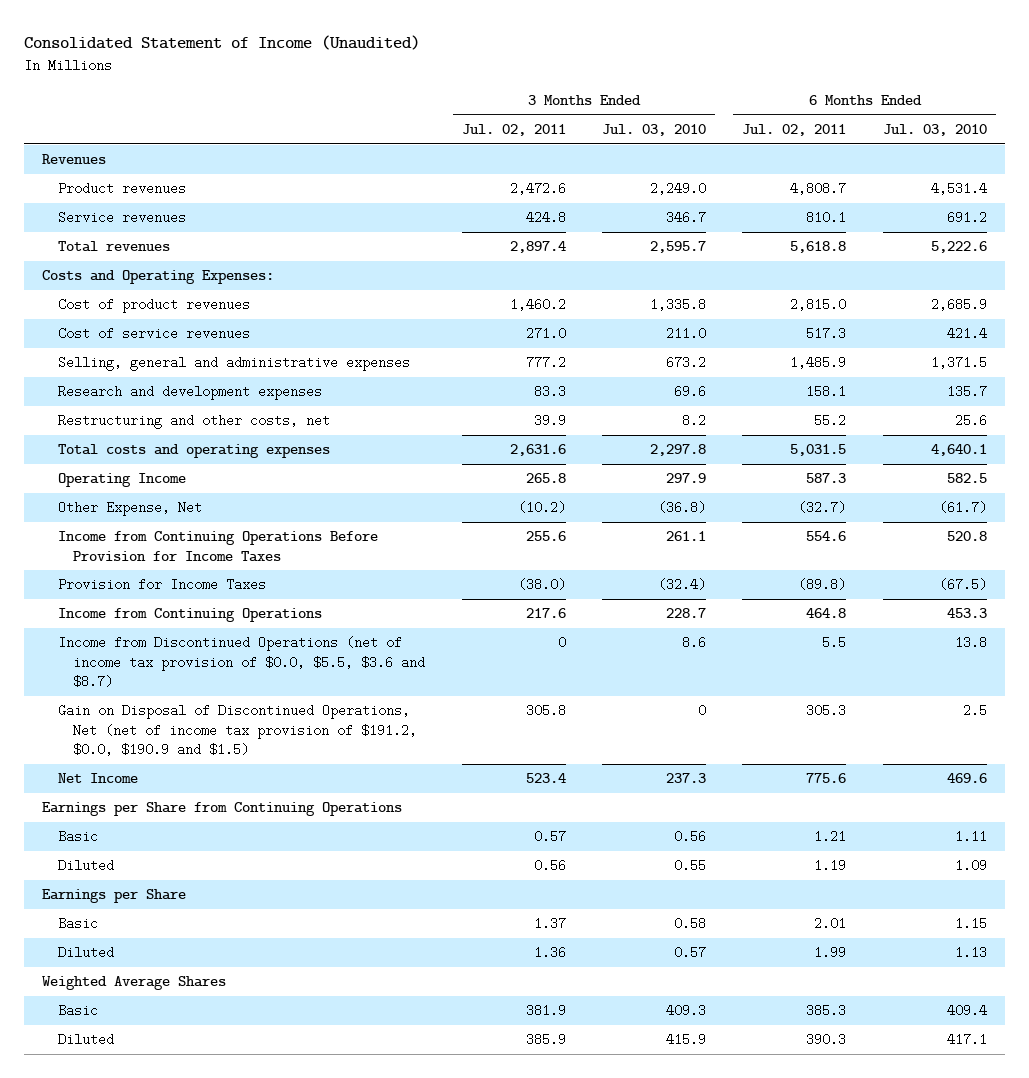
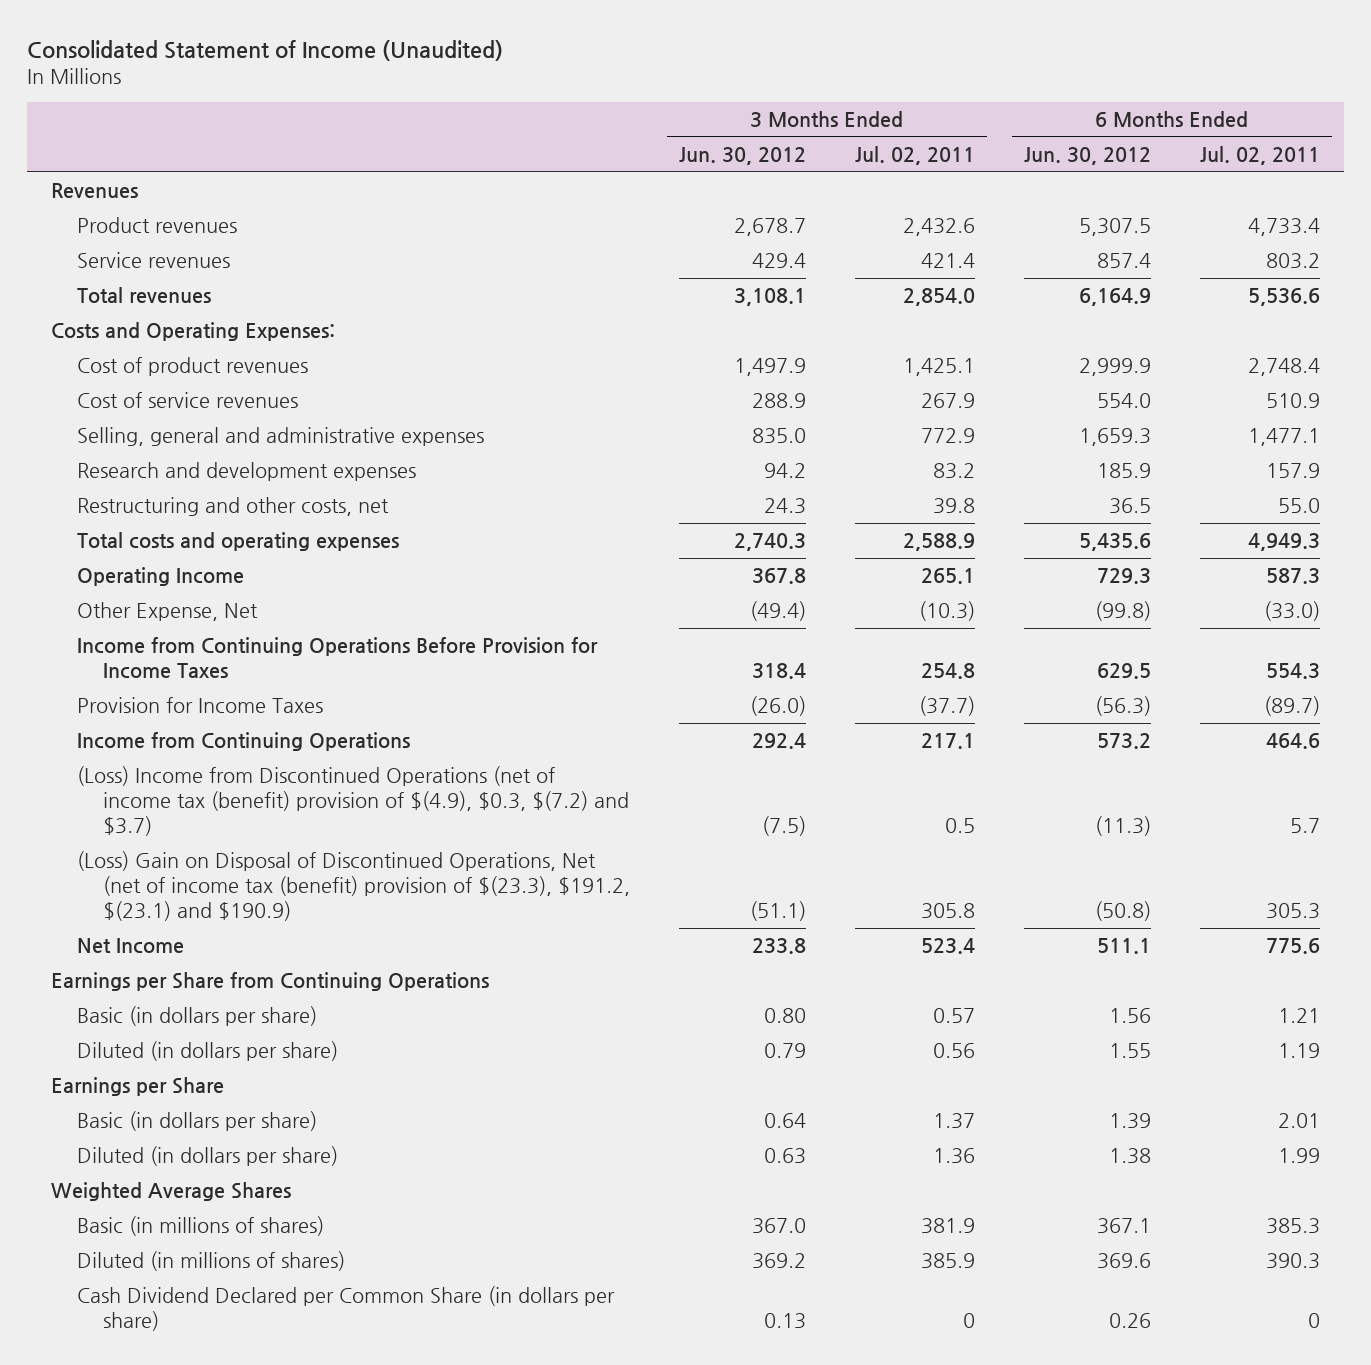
[601,123,706,136] Jul. 03, 2010 -> none
[882,123,987,136] Jul. 03, 2010 -> none
none -> [678,147,806,166] Jun. 30, 2012
none -> [1023,147,1151,166] Jun. 30, 2012
[509,182,566,196] 2,472.6 -> [902,218,975,237] 2,432.6
[790,182,847,196] 4,808.7 -> [1247,218,1320,237] 4,733.4
[525,211,566,225] 424.8 -> [920,253,975,269] 421.4
[806,211,847,225] 810.1 -> [1265,253,1320,270] 803.2
[509,241,566,254] 2,897.4 -> [902,288,975,307] 2,854.0
[790,241,847,254] 5,618.8 -> [1247,288,1320,307] 5,536.6
[509,298,566,312] 1,460.2 -> [902,358,975,377] 1,425.1
[790,298,847,312] 2,815.0 -> [1247,358,1320,377] 2,748.4
[525,327,566,341] 271.0 -> [920,393,975,409] 267.9
[806,327,847,341] 517.3 -> [1265,393,1320,409] 510.9
[525,356,566,370] 777.2 -> [920,428,975,444] 772.9
[790,356,847,370] 1,485.9 -> [1247,428,1320,447] 1,477.1
[533,385,566,399] 83.3 -> [932,463,975,480] 83.2
[806,385,847,399] 158.1 -> [1265,463,1320,479] 157.9
[533,414,566,428] 39.9 -> [932,498,975,515] 39.8
[814,414,847,428] 55.2 -> [1277,498,1320,514] 55.0
[509,444,566,457] 2,631.6 -> [902,533,975,552] 2,588.9
[790,444,847,457] 5,031.5 -> [1247,533,1320,552] 4,949.3
[525,473,566,484] 265.8 -> [920,568,975,585] 265.1
[517,501,566,515] (10.2) -> [918,601,975,622] (10.3)
[798,501,847,515] (32.7) -> [1263,601,1320,622] (33.0)
[525,531,566,542] 255.6 -> [920,662,975,679] 254.8
[806,531,847,542] 554.6 -> [1265,662,1320,679] 554.3
[517,578,566,592] (38.0) -> [918,696,975,717] (37.7)
[798,578,847,592] (89.8) -> [1263,696,1320,717] (89.7)
[525,608,566,619] 217.6 -> [920,733,975,750] 217.1
[806,608,847,619] 464.8 -> [1265,733,1320,750] 464.6
[57,636,426,689] Income from Discontinued Operations (net of income tax provision of $0.0, $5.5, $3.6 and $8.7) -> [77,766,629,836] (Loss) Income from Discontinued Operations (net of income tax (benefit) provision of $(4.9), $0.3, $(7.2) and $3.7)
[557,636,566,650] 0 -> [944,817,975,833] 0.5
[822,636,847,650] 5.5 -> [1289,817,1320,833] 5.7
[57,704,418,757] Gain on Disposal of Discontinued Operations, Net (net of income tax provision of $191.2, $0.0, $190.9 and $1.5) -> [77,851,630,921] (Loss) Gain on Disposal of Discontinued Operations, Net (net of income tax (benefit) provision of $(23.3), $191.2, $(23.1) and $190.9)
[57,830,98,844] Basic -> [77,1006,318,1027] Basic (in dollars per share)
[57,859,114,873] Diluted -> [77,1041,339,1062] Diluted (in dollars per share)
[57,917,98,931] Basic -> [77,1111,318,1132] Basic (in dollars per share)
[57,946,114,960] Diluted -> [77,1146,339,1167] Diluted (in dollars per share)
[57,1004,98,1018] Basic -> [77,1216,325,1237] Basic (in millions of shares)
[57,1033,114,1047] Diluted -> [77,1251,346,1272] Diluted (in millions of shares)
none -> [77,1286,616,1331] Cash Dividend Declared per Common Share (in dollars per share)

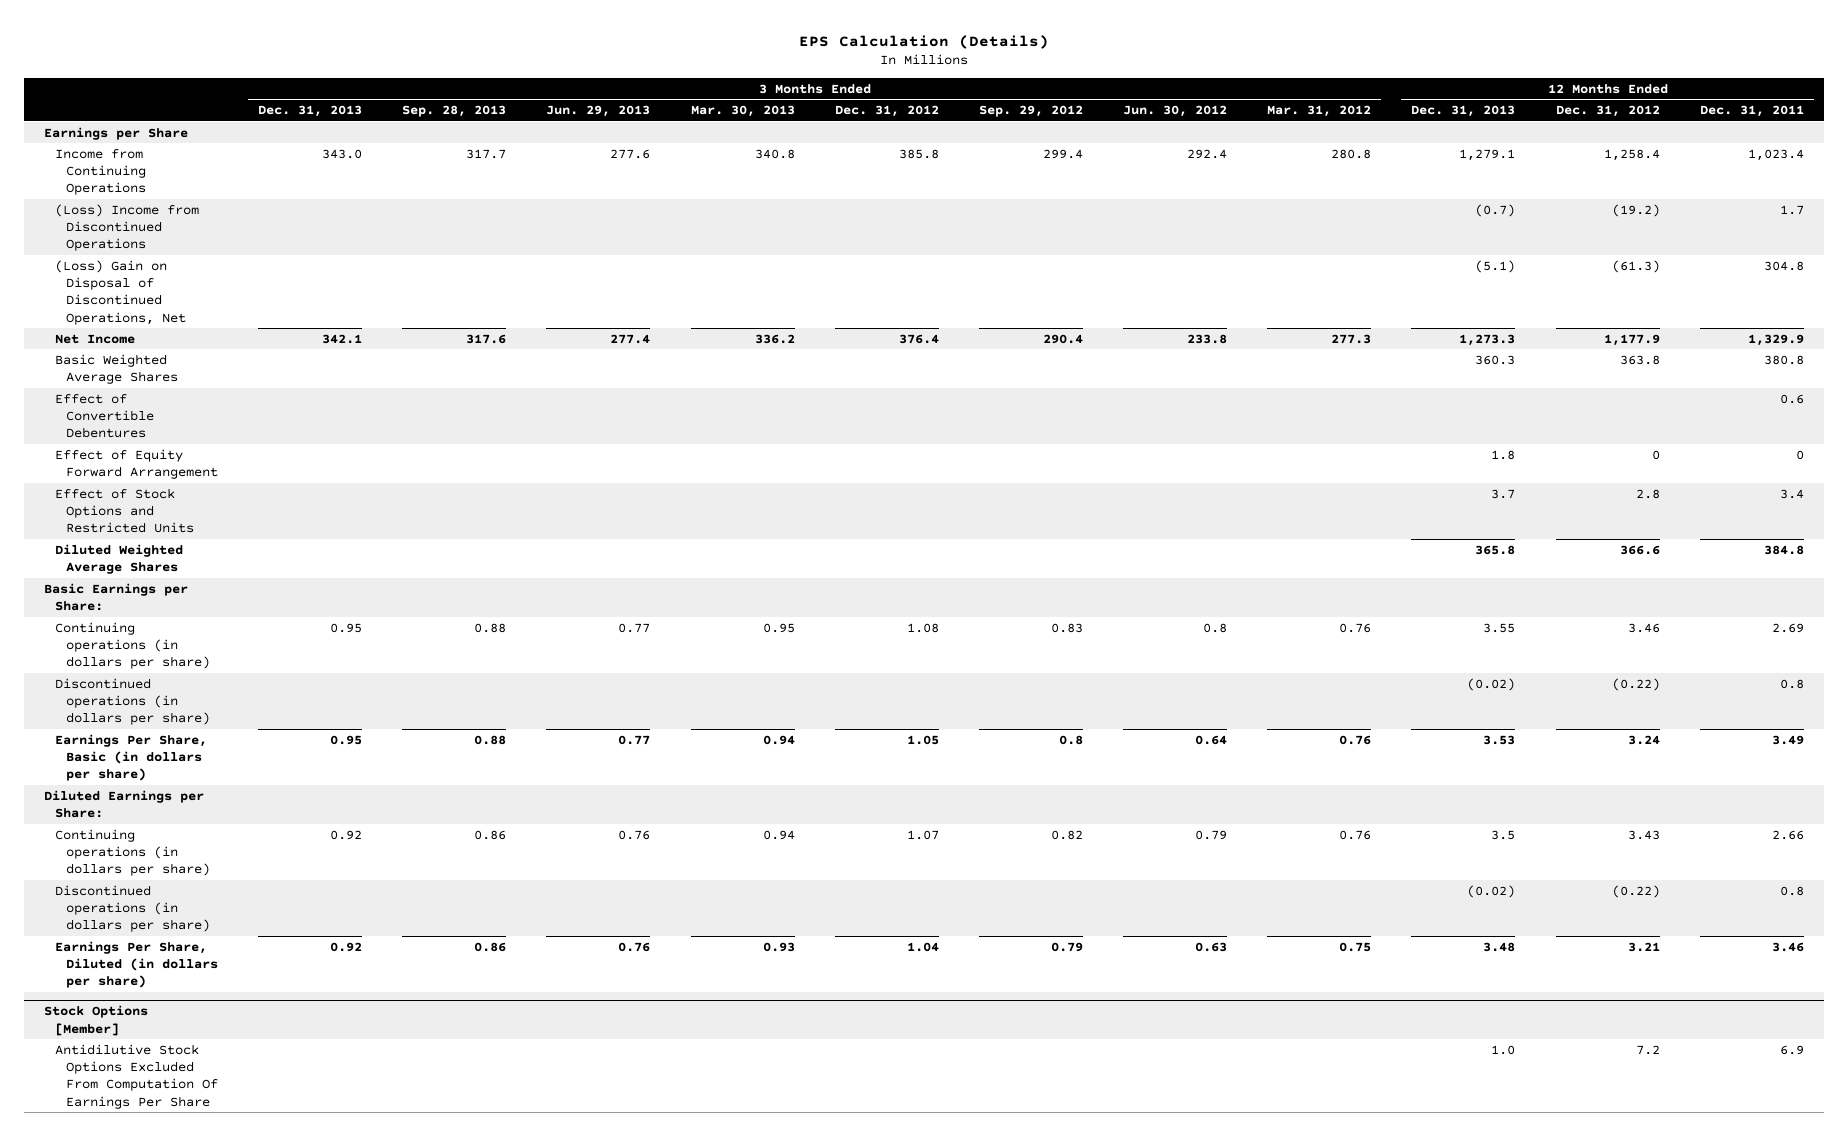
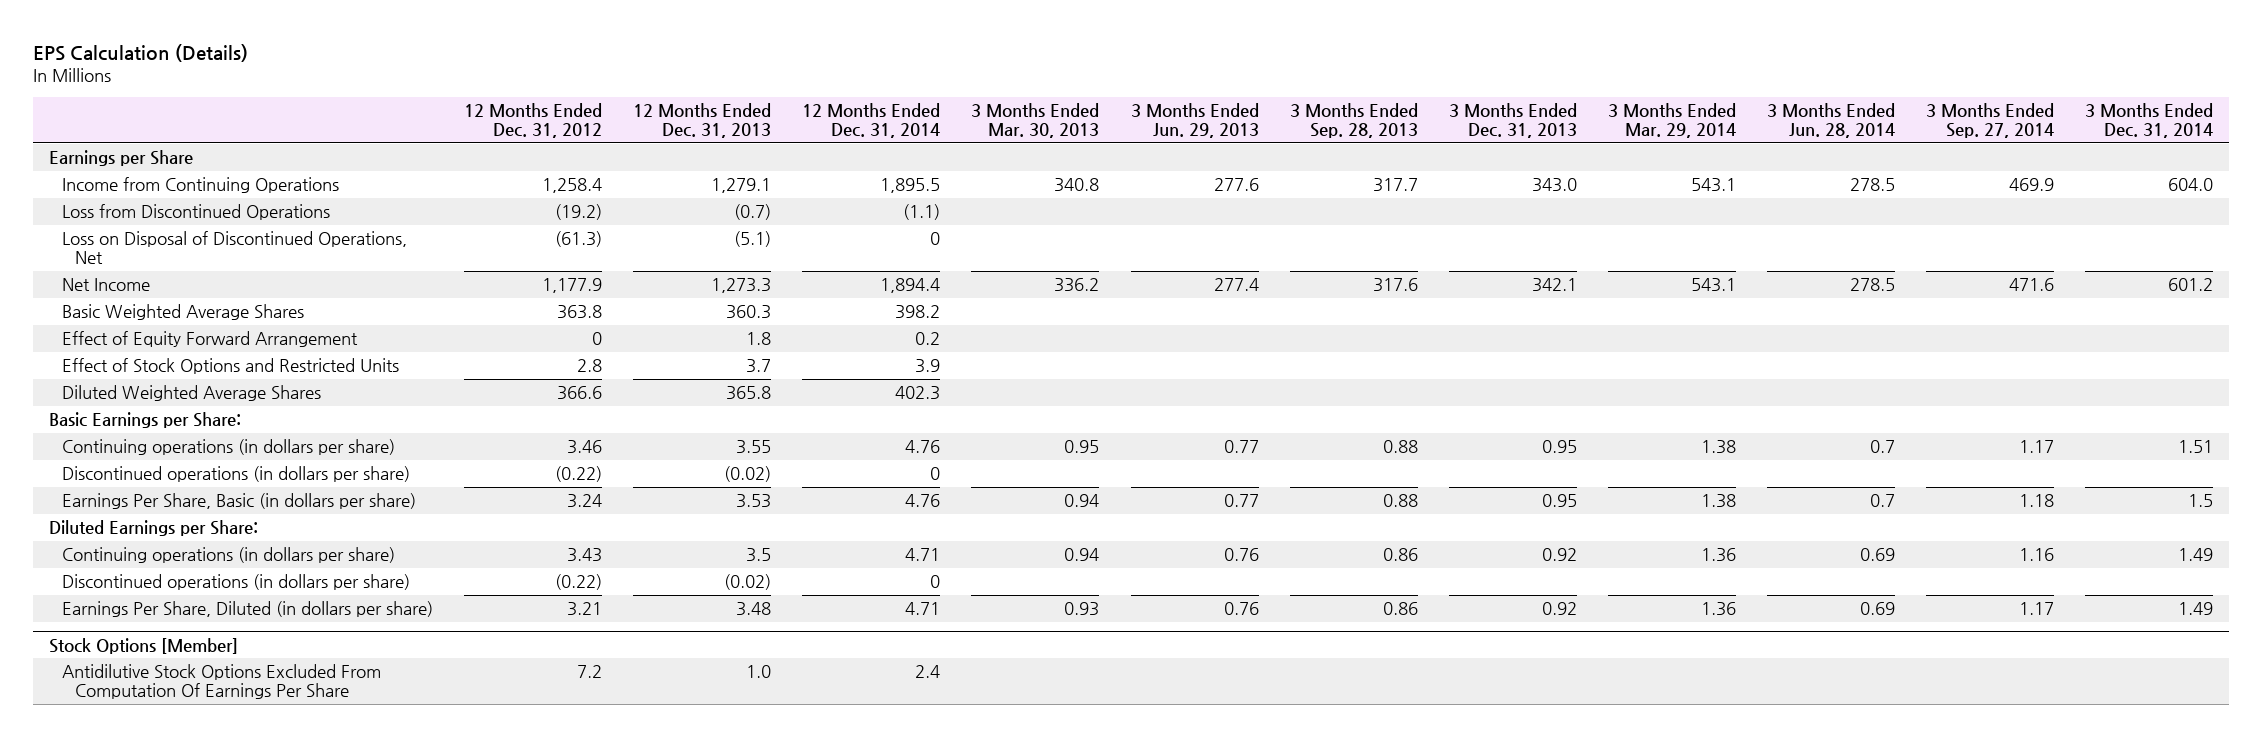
[834,105,939,118] Dec. 31, 2012 -> none
[978,105,1083,118] Sep. 29, 2012 -> none
[1123,105,1228,118] Jun. 30, 2012 -> none
[1267,105,1372,118] Mar. 31, 2012 -> none
[1699,105,1804,118] Dec. 31, 2011 -> none
none -> [802,102,941,138] 12 Months Ended Dec. 31, 2014
none -> [1607,102,1736,138] 3 Months Ended Mar. 29, 2014
none -> [1767,102,1896,138] 3 Months Ended Jun. 28, 2014
none -> [1926,102,2055,138] 3 Months Ended Sep. 27, 2014
none -> [2085,102,2214,138] 3 Months Ended Dec. 31, 2014
[55,203,200,252] (Loss) Income from Discontinued Operations -> [61,204,330,221] Loss from Discontinued Operations
[55,259,186,325] (Loss) Gain on Disposal of Discontinued Operations, Net -> [61,231,407,265] Loss on Disposal of Discontinued Operations, Net
[55,393,154,439] Effect of Convertible Debentures -> none

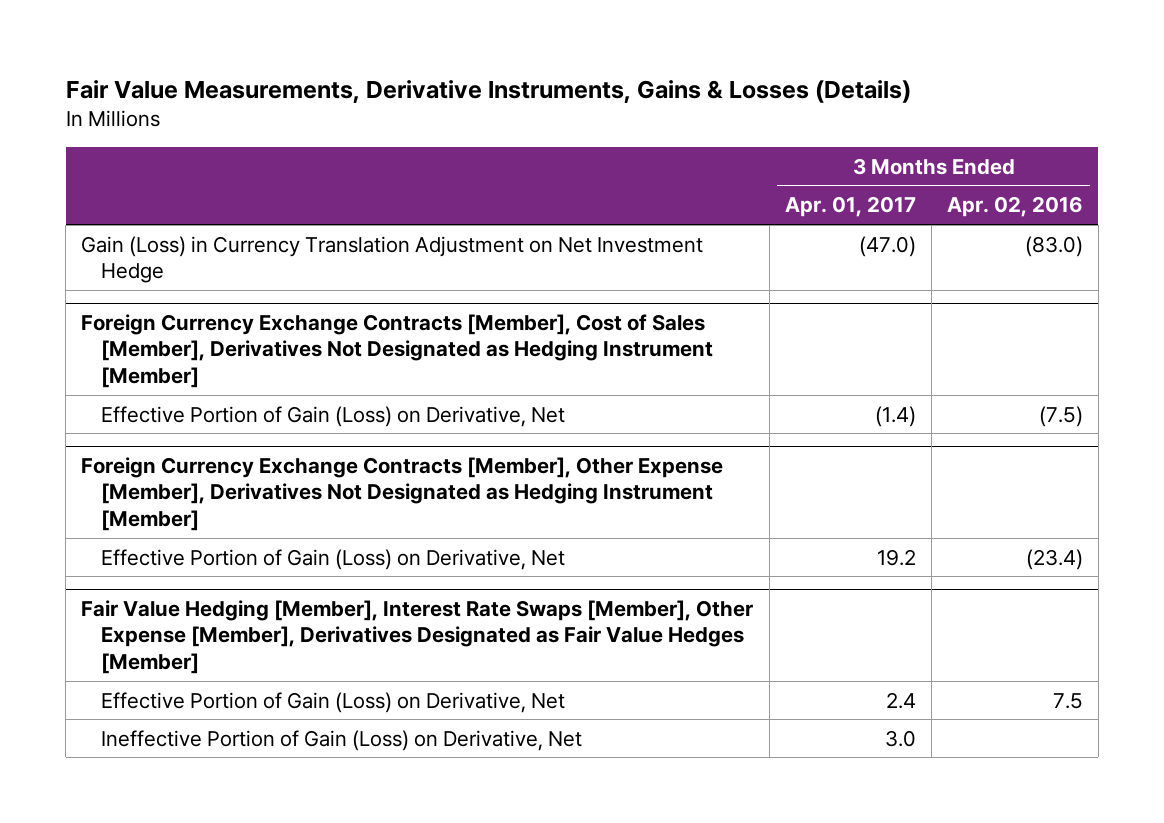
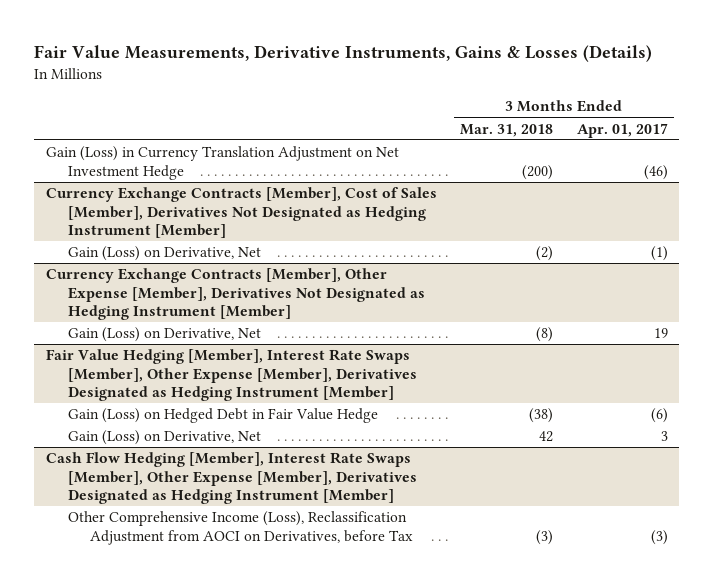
[946,196,1083,218] Apr. 02, 2016 -> none
none -> [460,123,554,137] Mar. 31, 2018
[101,729,583,751] Ineffective Portion of Gain (Loss) on Derivative, Net -> none
[858,235,916,257] (47.0) -> [643,164,668,180] (46)
[81,313,714,389] Foreign Currency Exchange Contracts [Member], Cost of Sales [Member], Derivatives Not Designated as Hedging Instrument [Member] -> [45,187,437,238] Currency Exchange Contracts [Member], Cost of Sales [Member], Derivatives Not Designated as Hedging Instrument [Member]
[101,405,566,427] Effective Portion of Gain (Loss) on Derivative, Net -> [67,246,261,262] Gain (Loss) on Derivative, Net
[874,405,916,427] (1.4) -> [650,246,668,262] (1)
[81,456,724,532] Foreign Currency Exchange Contracts [Member], Other Expense [Member], Derivatives Not Designated as Hedging Instrument [Member] -> [45,268,425,320] Currency Exchange Contracts [Member], Other Expense [Member], Derivatives Not Designated as Hedging Instrument [Member]
[101,548,566,570] Effective Portion of Gain (Loss) on Derivative, Net -> [67,327,261,343] Gain (Loss) on Derivative, Net
[876,548,916,566] 19.2 -> [653,328,668,339] 19
[81,599,754,675] Fair Value Hedging [Member], Interest Rate Swaps [Member], Other Expense [Member], Derivatives Designated as Fair Value Hedges [Member] -> [45,349,417,401] Fair Value Hedging [Member], Interest Rate Swaps [Member], Other Expense [Member], Derivatives Designated as Hedging Instrument [Member]
none -> [67,408,378,424] Gain (Loss) on Hedged Debt in Fair Value Hedge
[101,691,566,713] Effective Portion of Gain (Loss) on Derivative, Net -> [67,430,261,446] Gain (Loss) on Derivative, Net
[885,691,916,709] 2.4 -> [660,431,668,442] 3
none -> [45,452,417,504] Cash Flow Hedging [Member], Interest Rate Swaps [Member], Other Expense [Member], Derivatives Designated as Hedging Instrument [Member]
none -> [67,511,413,545] Other Comprehensive Income (Loss), Reclassification Adjustment from AOCI on Derivatives, before Tax

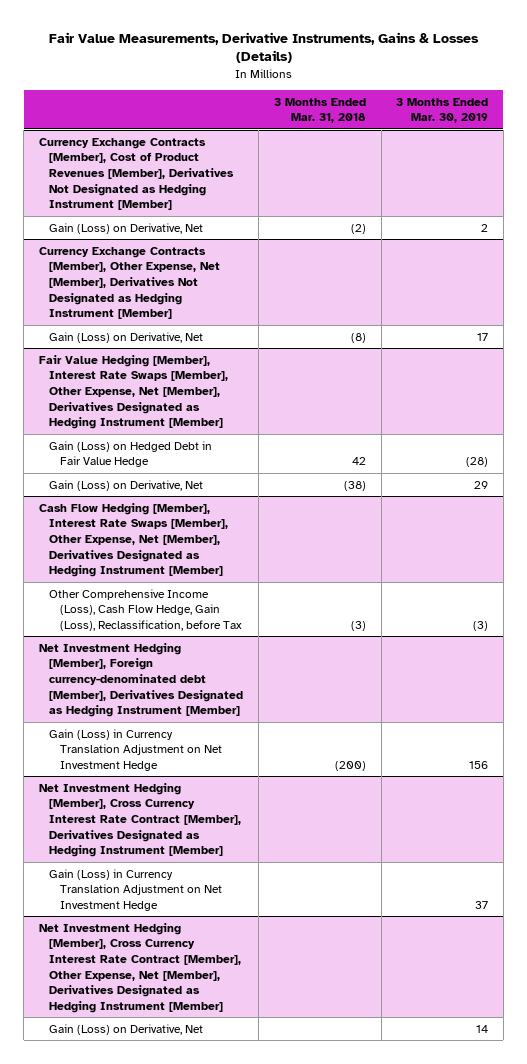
[576,122,668,138] Apr. 01, 2017 -> none
none -> [396,97,489,124] 3 Months Ended Mar. 30, 2019
[45,146,399,180] Gain (Loss) in Currency Translation Adjustment on Net Investment Hedge -> none
[45,187,437,238] Currency Exchange Contracts [Member], Cost of Sales [Member], Derivatives Not Designated as Hedging Instrument [Member] -> [38,137,235,211] Currency Exchange Contracts [Member], Cost of Product Revenues [Member], Derivatives Not Designated as Hedging Instrument [Member]
[45,268,425,320] Currency Exchange Contracts [Member], Other Expense [Member], Derivatives Not Designated as Hedging Instrument [Member] -> [38,246,221,320] Currency Exchange Contracts [Member], Other Expense, Net [Member], Derivatives Not Designated as Hedging Instrument [Member]
[67,511,413,545] Other Comprehensive Income (Loss), Reclassification Adjustment from AOCI on Derivatives, before Tax -> none
[45,349,417,401] Fair Value Hedging [Member], Interest Rate Swaps [Member], Other Expense [Member], Derivatives Designated as Hedging Instrument [Member] -> [38,354,229,430] Fair Value Hedging [Member], Interest Rate Swaps [Member], Other Expense, Net [Member], Derivatives Designated as Hedging Instrument [Member]
[529,408,554,424] (38) -> [351,457,366,466] 42
[539,431,554,443] 42 -> [343,480,366,491] (38)
[45,452,417,504] Cash Flow Hedging [Member], Interest Rate Swaps [Member], Other Expense [Member], Derivatives Designated as Hedging Instrument [Member] -> [38,502,229,578] Cash Flow Hedging [Member], Interest Rate Swaps [Member], Other Expense, Net [Member], Derivatives Designated as Hedging Instrument [Member]
none -> [49,588,242,631] Other Comprehensive Income (Loss), Cash Flow Hedge, Gain (Loss), Reclassification, before Tax
none -> [38,642,244,718] Net Investment Hedging [Member], Foreign currency-denominated debt [Member], Derivatives Designated as Hedging Instrument [Member]
none -> [49,728,222,771] Gain (Loss) in Currency Translation Adjustment on Net Investment Hedge
none -> [38,782,242,858] Net Investment Hedging [Member], Cross Currency Interest Rate Contract [Member], Derivatives Designated as Hedging Instrument [Member]
none -> [49,868,222,911] Gain (Loss) in Currency Translation Adjustment on Net Investment Hedge
none -> [38,922,242,1013] Net Investment Hedging [Member], Cross Currency Interest Rate Contract [Member], Other Expense, Net [Member], Derivatives Designated as Hedging Instrument [Member]
none -> [49,1023,204,1035] Gain (Loss) on Derivative, Net

